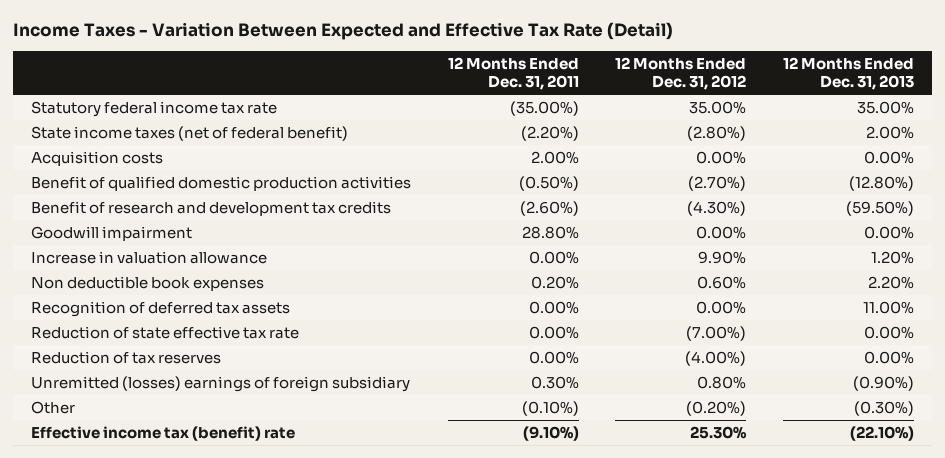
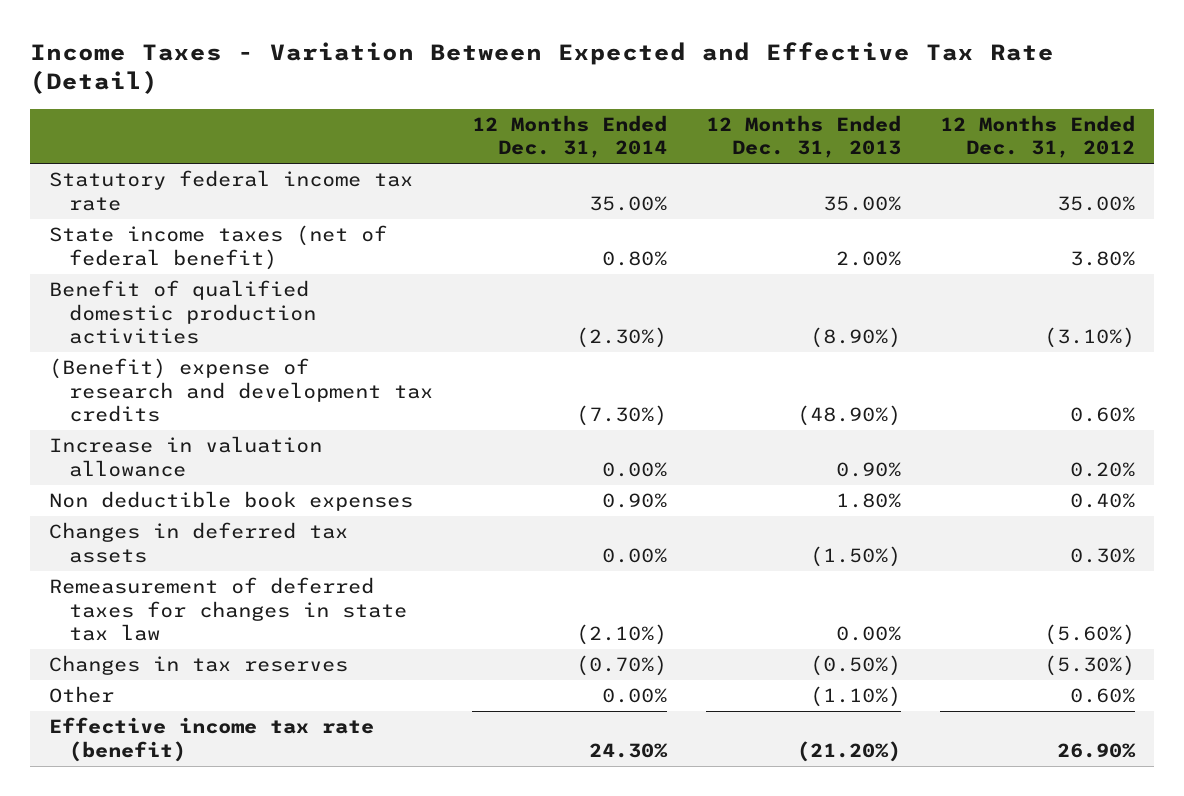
[447,57,579,91] 12 Months Ended Dec. 31, 2011 -> none
none -> [471,114,667,159] 12 Months Ended Dec. 31, 2014
[31,150,164,166] Acquisition costs -> none
[31,225,193,241] Goodwill impairment -> none
[31,300,291,317] Recognition of deferred tax assets -> none
[31,375,411,392] Unremitted (losses) earnings of foreign subsidiary -> none
[687,125,747,141] (2.80%) -> [1069,250,1135,266] 3.80%
[688,175,747,191] (2.70%) -> [1043,327,1135,349] (3.10%)
[848,175,914,191] (12.80%) -> [809,327,901,349] (8.90%)
[31,200,392,216] Benefit of research and development tax credits -> [49,358,433,423] (Benefit) expense of research and development tax credits
[687,200,747,216] (4.30%) -> [1069,407,1135,423] 0.60%
[845,200,914,216] (59.50%) -> [796,405,901,427] (48.90%)
[698,250,747,264] 9.90% -> [1069,461,1135,477] 0.20%
[870,250,914,264] 1.20% -> [835,461,901,477] 0.90%
[697,275,747,289] 0.60% -> [1069,493,1135,509] 0.40%
[867,275,914,289] 2.20% -> [835,493,901,509] 1.80%
none -> [49,522,349,563] Changes in deferred tax assets
[31,325,300,339] Reduction of state effective tax rate -> [49,577,407,642] Remeasurement of deferred taxes for changes in state tax law
[686,325,747,341] (7.00%) -> [1043,624,1135,646] (5.60%)
[31,350,222,364] Reduction of tax reserves -> [49,655,349,676] Changes in tax reserves
[685,350,747,366] (4.00%) -> [1043,655,1135,677] (5.30%)
[863,350,914,364] 0.00% -> [809,655,901,677] (0.50%)
[686,400,747,416] (0.20%) -> [1069,688,1135,704] 0.60%
[853,400,914,416] (0.30%) -> [809,686,901,708] (1.10%)
[31,425,296,441] Effective income tax (benefit) rate -> [49,717,375,762] Effective income tax rate (benefit)
[690,425,748,439] 25.30% -> [1056,742,1136,758] 26.90%
[849,425,914,441] (22.10%) -> [796,740,901,762] (21.20%)

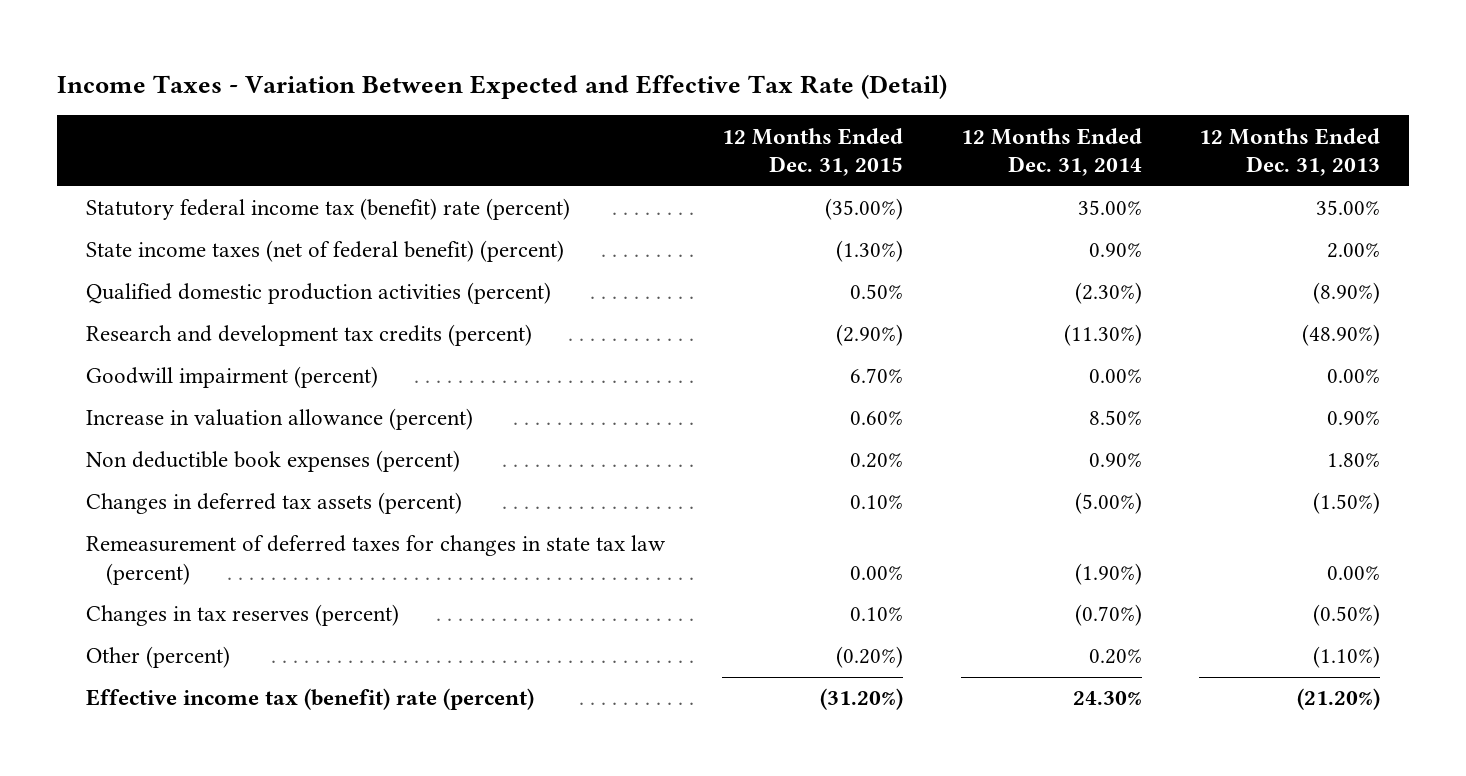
[939,114,1135,159] 12 Months Ended Dec. 31, 2012 -> none
none -> [722,127,904,177] 12 Months Ended Dec. 31, 2015
[49,170,414,211] Statutory federal income tax rate -> [85,198,570,221] Statutory federal income tax (benefit) rate (percent)
[49,225,388,270] State income taxes (net of federal benefit) -> [85,240,564,263] State income taxes (net of federal benefit) (percent)
[601,250,667,266] 0.80% -> [1088,243,1142,258] 0.90%
[49,280,316,345] Benefit of qualified domestic production activities -> [85,282,551,305] Qualified domestic production activities (percent)
[49,358,433,423] (Benefit) expense of research and development tax credits -> [85,324,532,347] Research and development tax credits (percent)
[575,405,667,427] (7.30%) -> [1063,324,1142,347] (11.30%)
none -> [85,366,378,389] Goodwill impairment (percent)
[49,436,323,477] Increase in valuation allowance -> [85,408,473,431] Increase in valuation allowance (percent)
[601,461,667,477] 0.00% -> [1088,410,1142,426] 8.50%
[49,491,414,512] Non deductible book expenses -> [85,450,460,473] Non deductible book expenses (percent)
[49,522,349,563] Changes in deferred tax assets -> [85,492,462,515] Changes in deferred tax assets (percent)
[601,547,667,563] 0.00% -> [1074,492,1142,515] (5.00%)
[49,577,407,642] Remeasurement of deferred taxes for changes in state tax law -> [85,535,666,585] Remeasurement of deferred taxes for changes in state tax law (percent)
[575,624,667,646] (2.10%) -> [1074,562,1142,585] (1.90%)
[49,655,349,676] Changes in tax reserves -> [85,604,399,627] Changes in tax reserves (percent)
[49,686,115,704] Other -> [85,646,230,669] Other (percent)
[601,688,667,704] 0.00% -> [1088,649,1142,665] 0.20%
[49,717,375,762] Effective income tax rate (benefit) -> [85,688,534,711] Effective income tax (benefit) rate (percent)

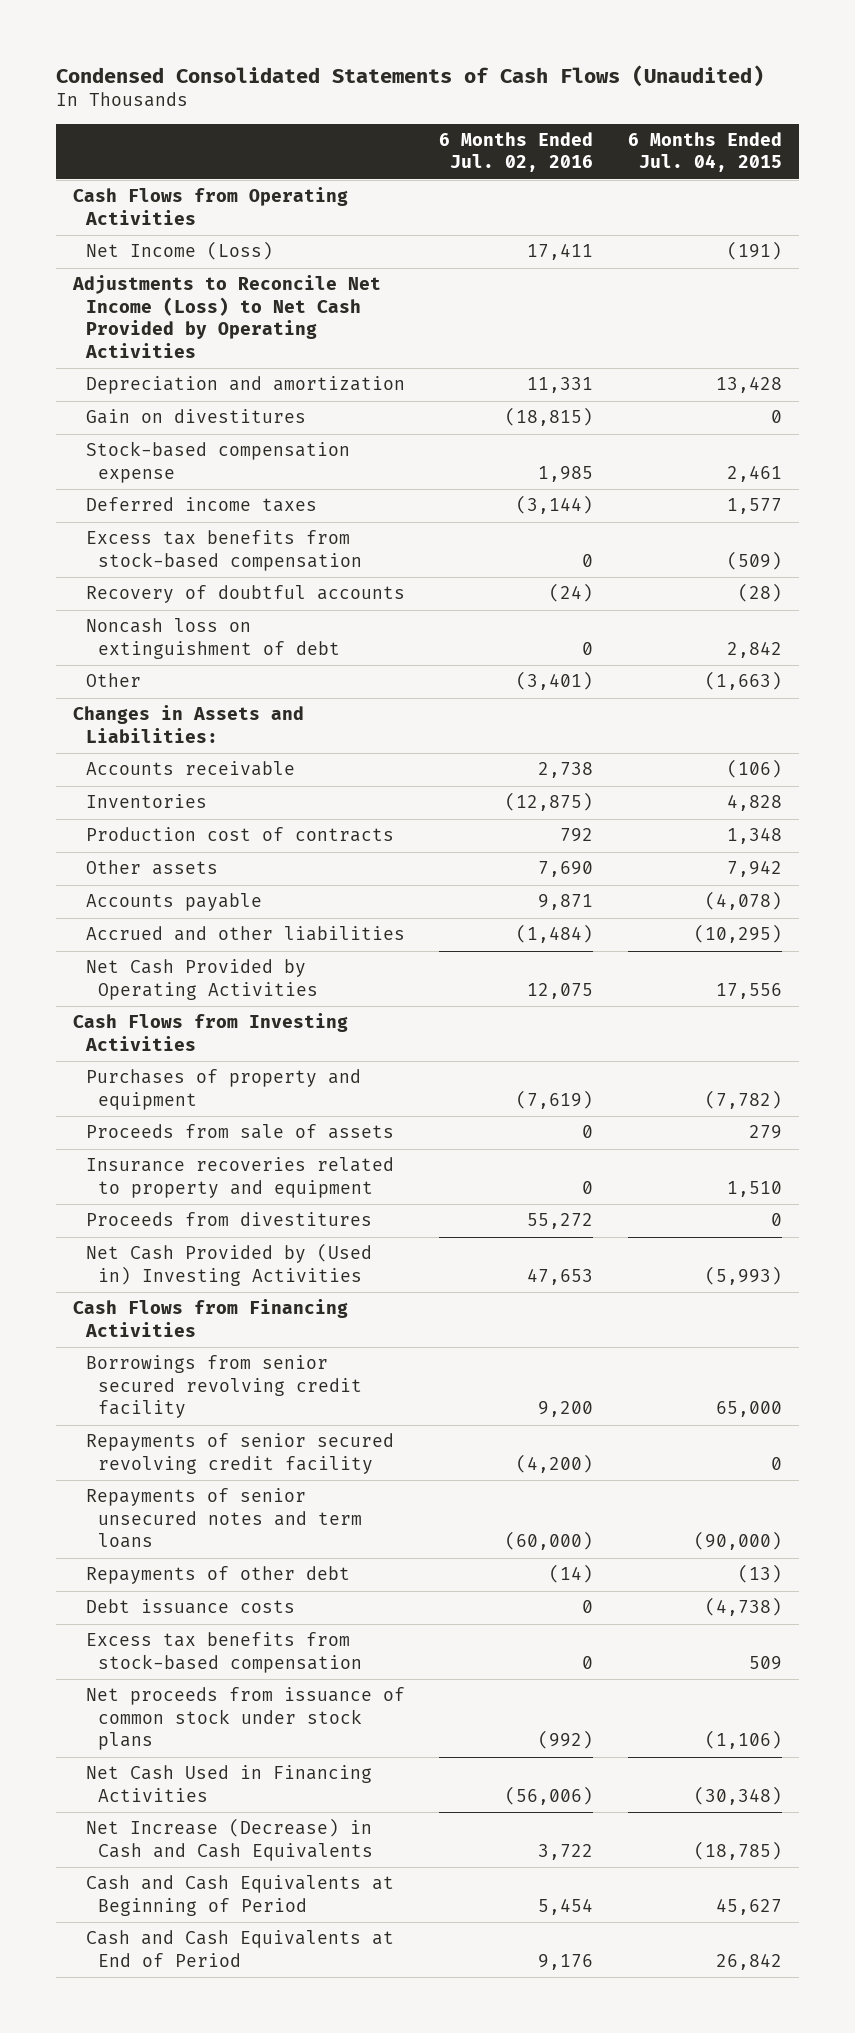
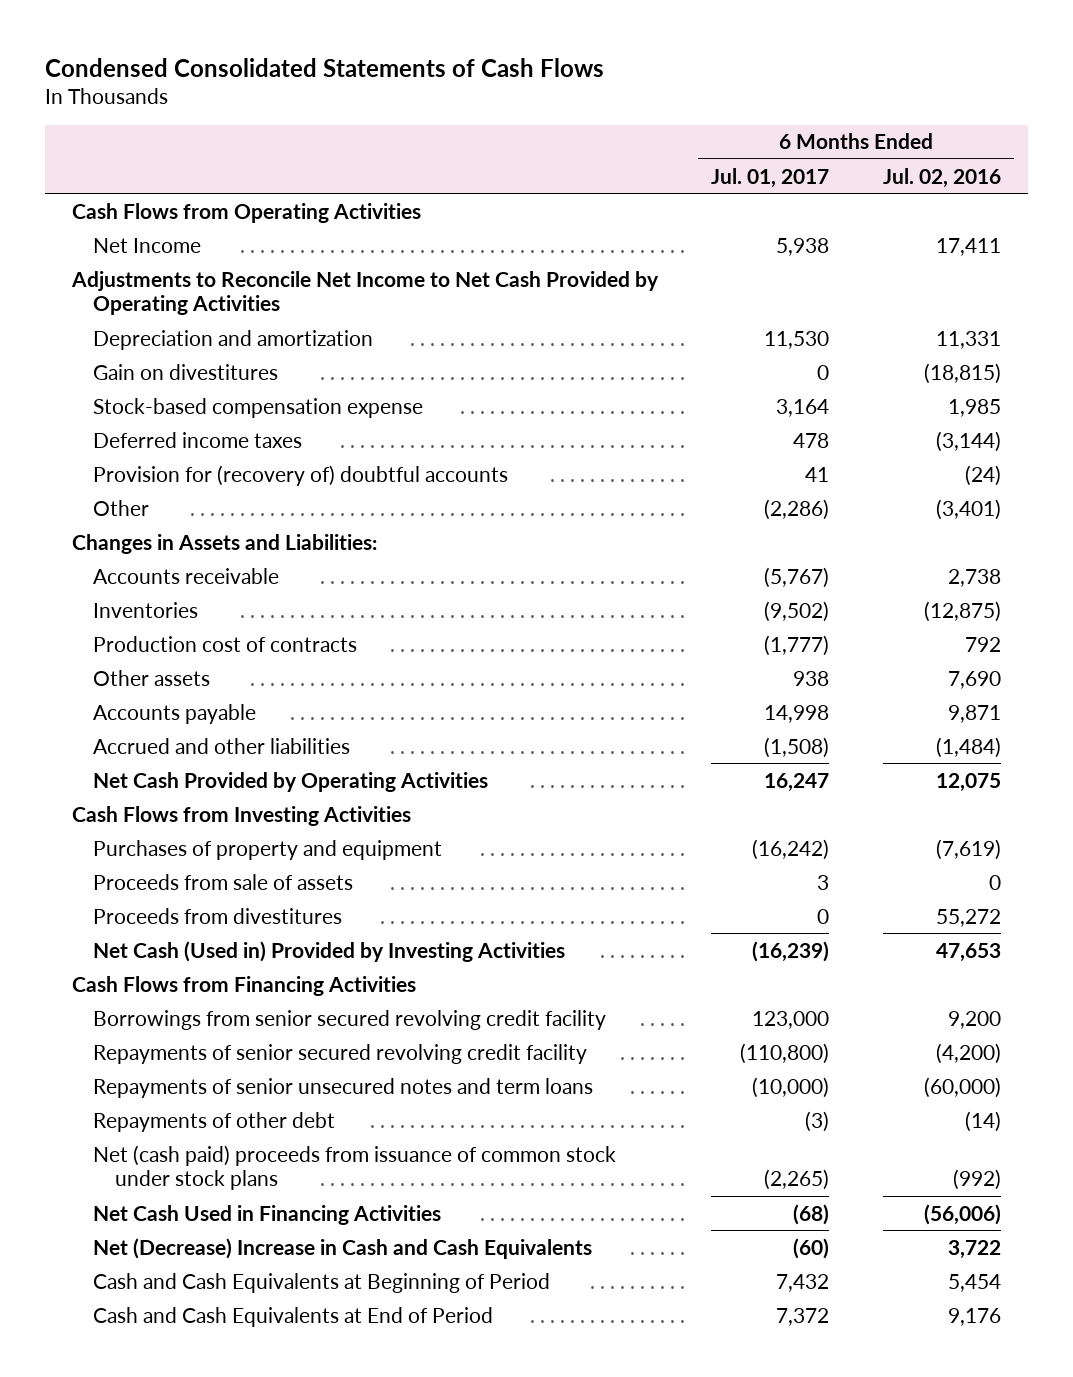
[55,64,764,87] Condensed Consolidated Statements of Cash Flows (Unaudited) -> [44,57,604,77] Condensed Consolidated Statements of Cash Flows
[627,132,782,173] 6 Months Ended Jul. 04, 2015 -> none
none -> [711,167,830,188] Jul. 01, 2017
[85,241,273,261] Net Income (Loss) -> [93,237,202,253] Net Income
[71,275,381,358] Adjustments to Reconcile Net Income (Loss) to Net Cash Provided by Operating Activities -> [70,270,659,316] Adjustments to Reconcile Net Income to Net Cash Provided by Operating Activities
[85,530,363,571] Excess tax benefits from stock-based compensation -> none
[85,618,341,659] Noncash loss on extinguishment of debt -> none
[85,585,405,604] Recovery of doubtful accounts -> [93,464,509,486] Provision for (recovery of) doubtful accounts
[85,1157,394,1198] Insurance recoveries related to property and equipment -> none
[85,1243,372,1286] Net Cash Provided by (Used in) Investing Activities -> [93,940,566,962] Net Cash (Used in) Provided by Investing Activities
[85,1599,295,1615] Debt issuance costs -> none
[85,1632,363,1673] Excess tax benefits from stock-based compensation -> none
[85,1687,405,1751] Net proceeds from issuance of common stock under stock plans -> [93,1144,617,1191] Net (cash paid) proceeds from issuance of common stock under stock plans
[85,1818,374,1861] Net Increase (Decrease) in Cash and Cash Equivalents -> [93,1237,593,1259] Net (Decrease) Increase in Cash and Cash Equivalents

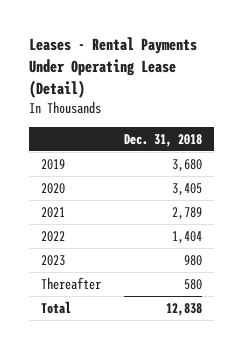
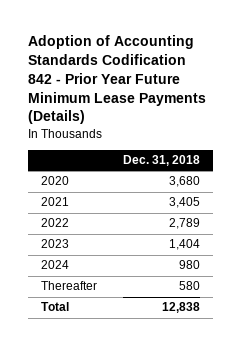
[28,37,197,99] Leases - Rental Payments Under Operating Lease (Detail) -> [27,35,206,125] Adoption of Accounting Standards Codification 842 - Prior Year Future Minimum Lease Payments (Details)
[40,158,65,170] 2019 -> [40,176,69,186] 2020
[40,182,65,194] 2020 -> [40,197,69,207] 2021
[40,206,65,218] 2021 -> [40,218,69,228] 2022
[40,230,65,242] 2022 -> [40,239,69,249] 2023
[40,254,65,266] 2023 -> [40,260,69,270] 2024

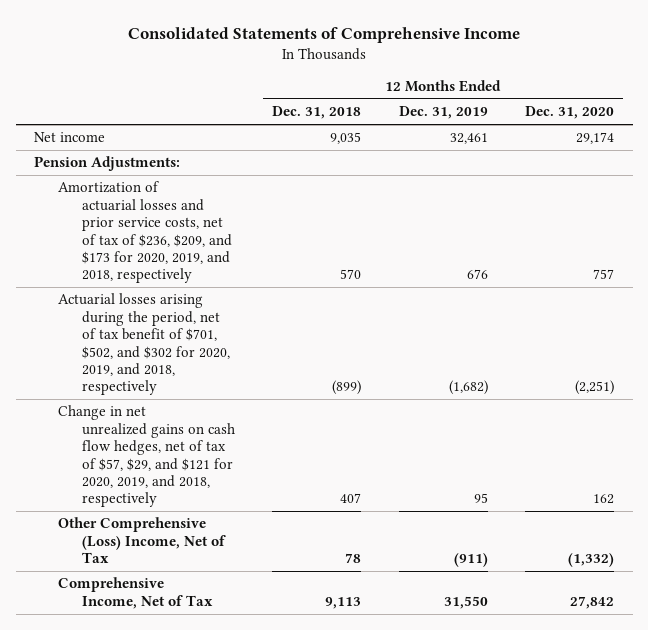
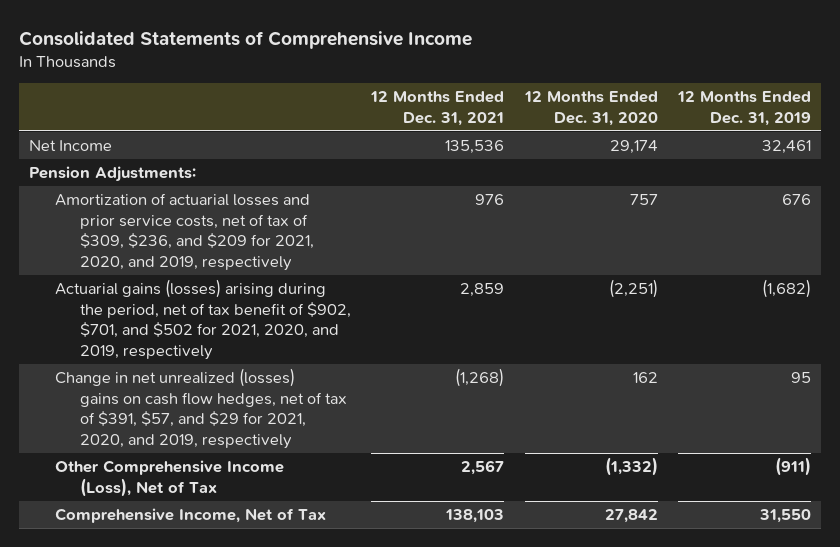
[272,106,362,120] Dec. 31, 2018 -> none
none -> [370,91,505,126] 12 Months Ended Dec. 31, 2021
[34,132,106,143] Net income -> [29,140,113,152] Net Income
[58,181,232,284] Amortization of actuarial losses and prior service costs, net of tax of $236, $209, and $173 for 2020, 2019, and 2018, respectively -> [54,193,315,272] Amortization of actuarial losses and prior service costs, net of tax of $309, $236, and $209 for 2021, 2020, and 2019, respectively
[58,293,230,396] Actuarial losses arising during the period, net of tax benefit of $701, $502, and $302 for 2020, 2019, and 2018, respectively -> [54,279,352,361] Actuarial gains (losses) arising during the period, net of tax benefit of $902, $701, and $502 for 2021, 2020, and 2019, respectively
[58,405,235,508] Change in net unrealized gains on cash flow hedges, net of tax of $57, $29, and $121 for 2020, 2019, and 2018, respectively -> [54,368,348,450] Change in net unrealized (losses) gains on cash flow hedges, net of tax of $391, $57, and $29 for 2021, 2020, and 2019, respectively
[58,517,226,564] Other Comprehensive (Loss) Income, Net of Tax -> [54,460,284,497] Other Comprehensive Income (Loss), Net of Tax

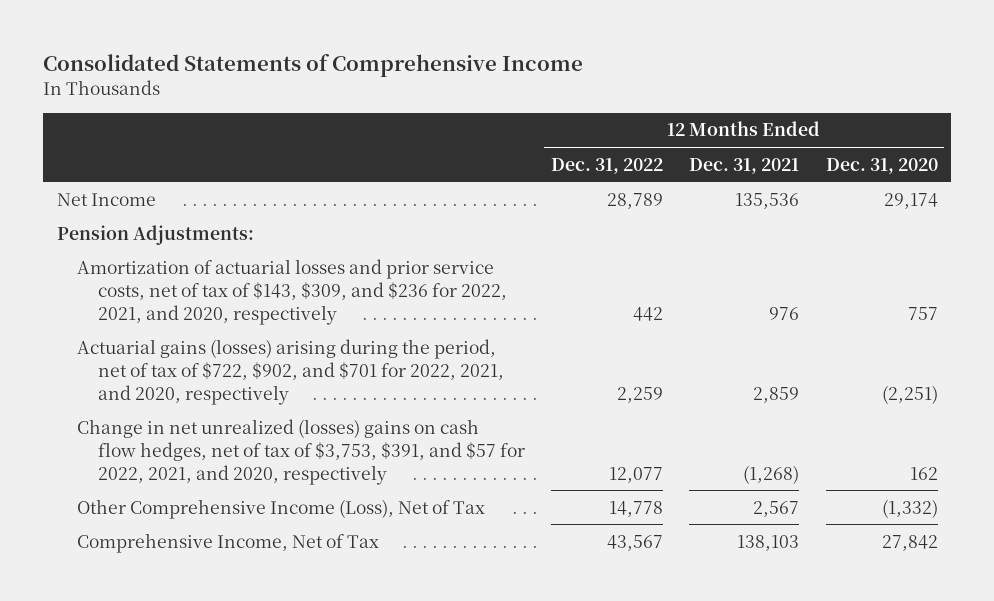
[676,91,811,126] 12 Months Ended Dec. 31, 2019 -> none
none -> [550,157,663,174] Dec. 31, 2022
[54,193,315,272] Amortization of actuarial losses and prior service costs, net of tax of $309, $236, and $209 for 2021, 2020, and 2019, respectively -> [77,258,507,325] Amortization of actuarial losses and prior service costs, net of tax of $143, $309, and $236 for 2022, 2021, and 2020, respectively
[54,279,352,361] Actuarial gains (losses) arising during the period, net of tax benefit of $902, $701, and $502 for 2021, 2020, and 2019, respectively -> [77,338,504,405] Actuarial gains (losses) arising during the period, net of tax of $722, $902, and $701 for 2022, 2021, and 2020, respectively
[54,368,348,450] Change in net unrealized (losses) gains on cash flow hedges, net of tax of $391, $57, and $29 for 2021, 2020, and 2019, respectively -> [77,418,525,485] Change in net unrealized (losses) gains on cash flow hedges, net of tax of $3,753, $391, and $57 for 2022, 2021, and 2020, respectively

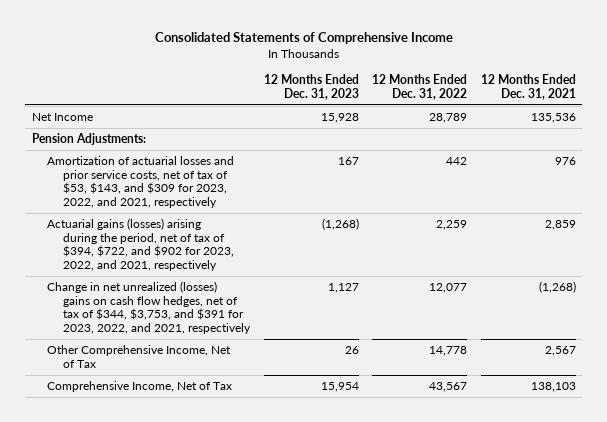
[825,157,938,174] Dec. 31, 2020 -> none
none -> [263,74,359,100] 12 Months Ended Dec. 31, 2023
[77,258,507,325] Amortization of actuarial losses and prior service costs, net of tax of $143, $309, and $236 for 2022, 2021, and 2020, respectively -> [47,156,235,208] Amortization of actuarial losses and prior service costs, net of tax of $53, $143, and $309 for 2023, 2022, and 2021, respectively
[77,338,504,405] Actuarial gains (losses) arising during the period, net of tax of $722, $902, and $701 for 2022, 2021, and 2020, respectively -> [47,218,235,271] Actuarial gains (losses) arising during the period, net of tax of $394, $722, and $902 for 2023, 2022, and 2021, respectively
[77,418,525,485] Change in net unrealized (losses) gains on cash flow hedges, net of tax of $3,753, $391, and $57 for 2022, 2021, and 2020, respectively -> [47,281,252,334] Change in net unrealized (losses) gains on cash flow hedges, net of tax of $344, $3,753, and $391 for 2023, 2022, and 2021, respectively
[77,498,486,519] Other Comprehensive Income (Loss), Net of Tax -> [47,345,232,368] Other Comprehensive Income, Net of Tax

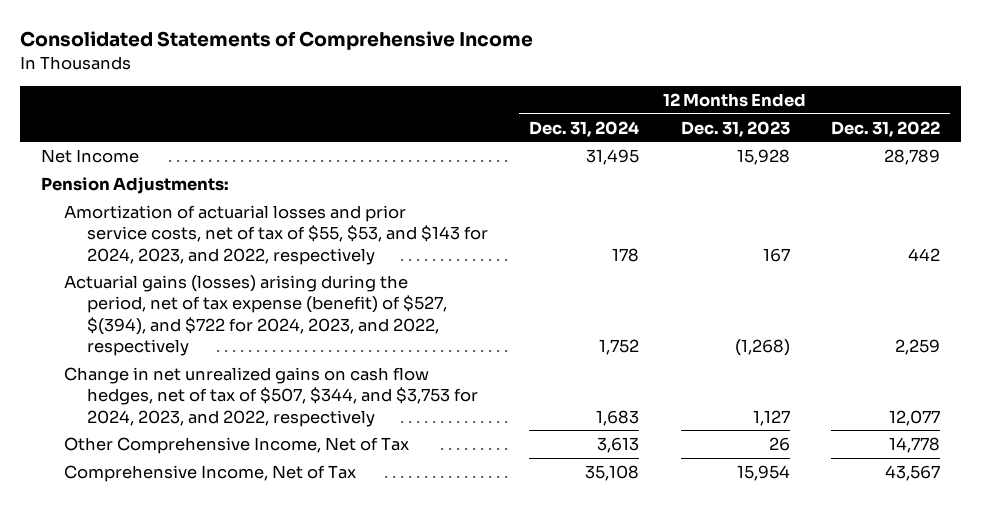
[480,74,576,100] 12 Months Ended Dec. 31, 2021 -> none
none -> [529,120,640,137] Dec. 31, 2024
[47,156,235,208] Amortization of actuarial losses and prior service costs, net of tax of $53, $143, and $309 for 2023, 2022, and 2021, respectively -> [63,205,488,265] Amortization of actuarial losses and prior service costs, net of tax of $55, $53, and $143 for 2024, 2023, and 2022, respectively
[47,218,235,271] Actuarial gains (losses) arising during the period, net of tax of $394, $722, and $902 for 2023, 2022, and 2021, respectively -> [63,275,447,356] Actuarial gains (losses) arising during the period, net of tax expense (benefit) of $527, $(394), and $722 for 2024, 2023, and 2022, respectively
[47,281,252,334] Change in net unrealized (losses) gains on cash flow hedges, net of tax of $344, $3,753, and $391 for 2023, 2022, and 2021, respectively -> [63,367,478,427] Change in net unrealized gains on cash flow hedges, net of tax of $507, $344, and $3,753 for 2024, 2023, and 2022, respectively

